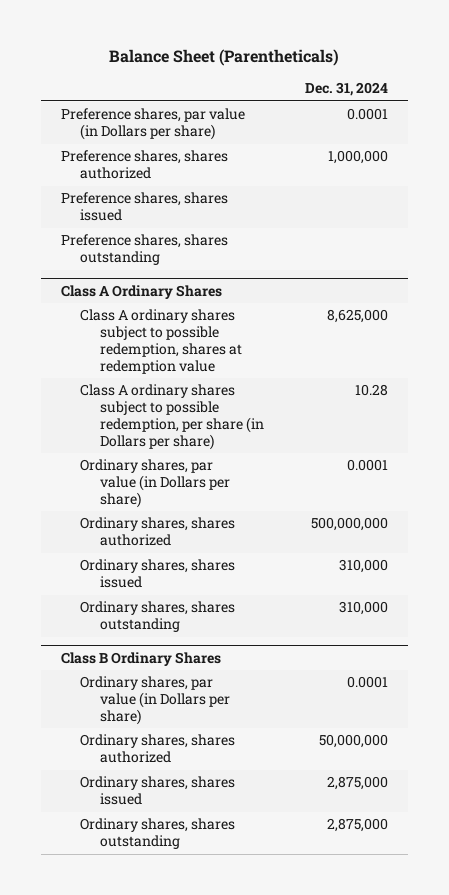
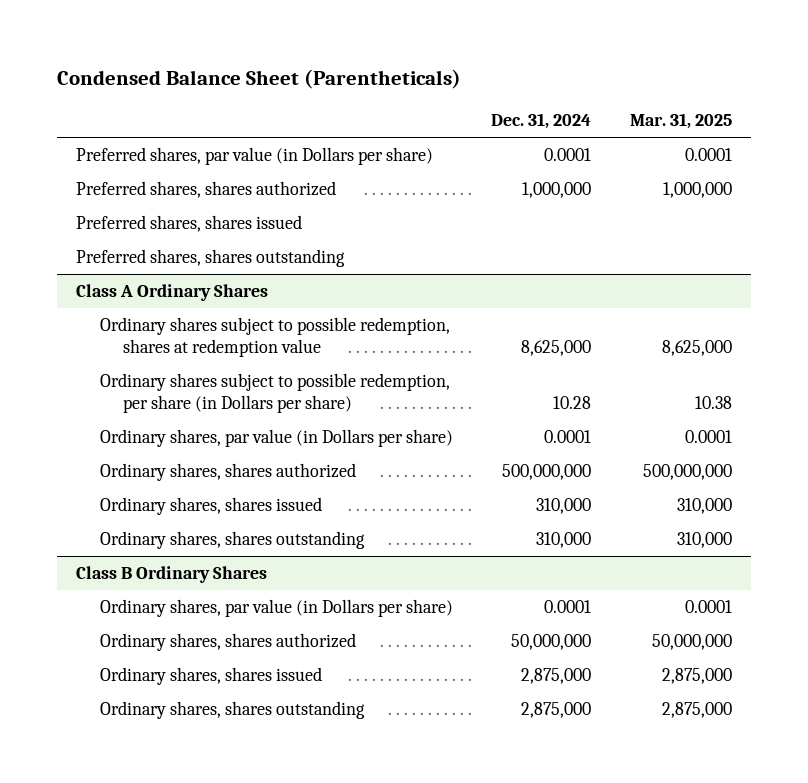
[109,49,340,67] Balance Sheet (Parentheticals) -> [56,68,461,89] Condensed Balance Sheet (Parentheticals)
none -> [629,113,732,130] Mar. 31, 2025
[61,108,246,141] Preference shares, par value (in Dollars per share) -> [75,147,433,166] Preferred shares, par value (in Dollars per share)
[61,150,229,180] Preference shares, shares authorized -> [75,181,336,199] Preferred shares, shares authorized
[61,192,229,222] Preference shares, shares issued -> [75,215,302,233] Preferred shares, shares issued
[61,234,229,266] Preference shares, shares outstanding -> [75,249,345,268] Preferred shares, shares outstanding
[80,309,242,374] Class A ordinary shares subject to possible redemption, shares at redemption value -> [99,317,450,358] Ordinary shares subject to possible redemption, shares at redemption value
[80,384,264,450] Class A ordinary shares subject to possible redemption, per share (in Dollars per share) -> [99,373,450,414] Ordinary shares subject to possible redemption, per share (in Dollars per share)

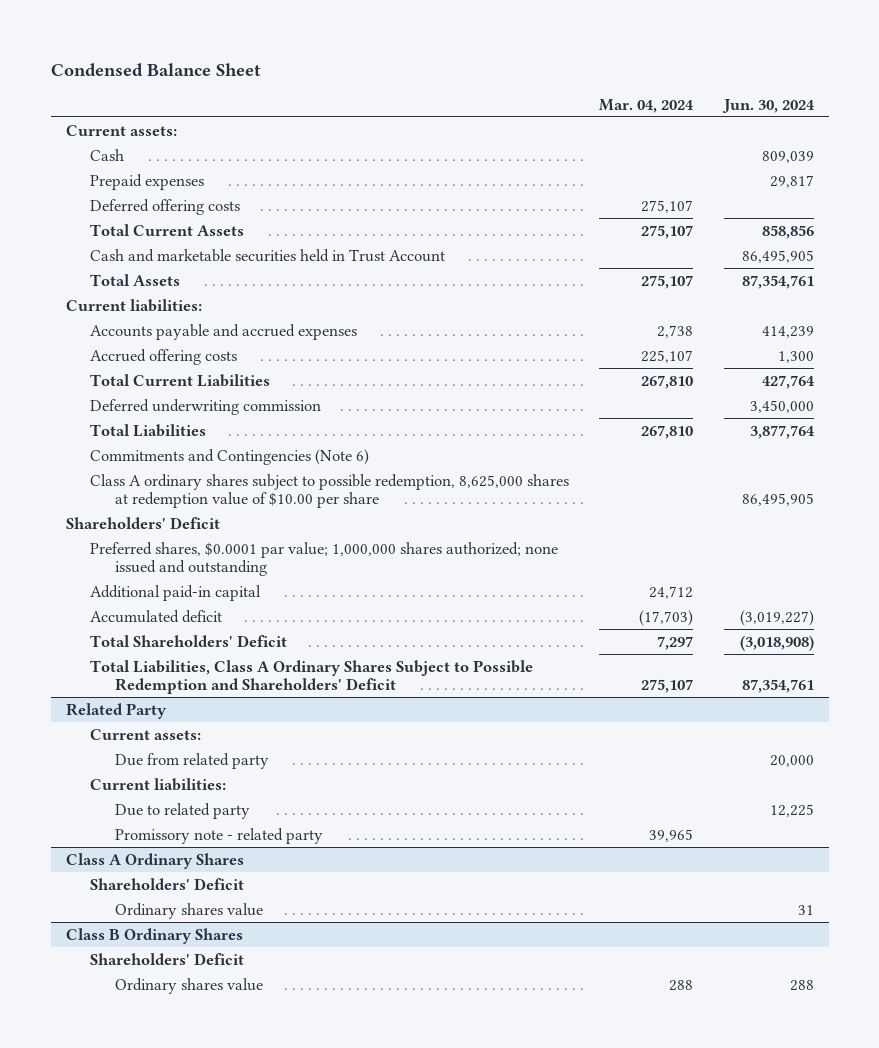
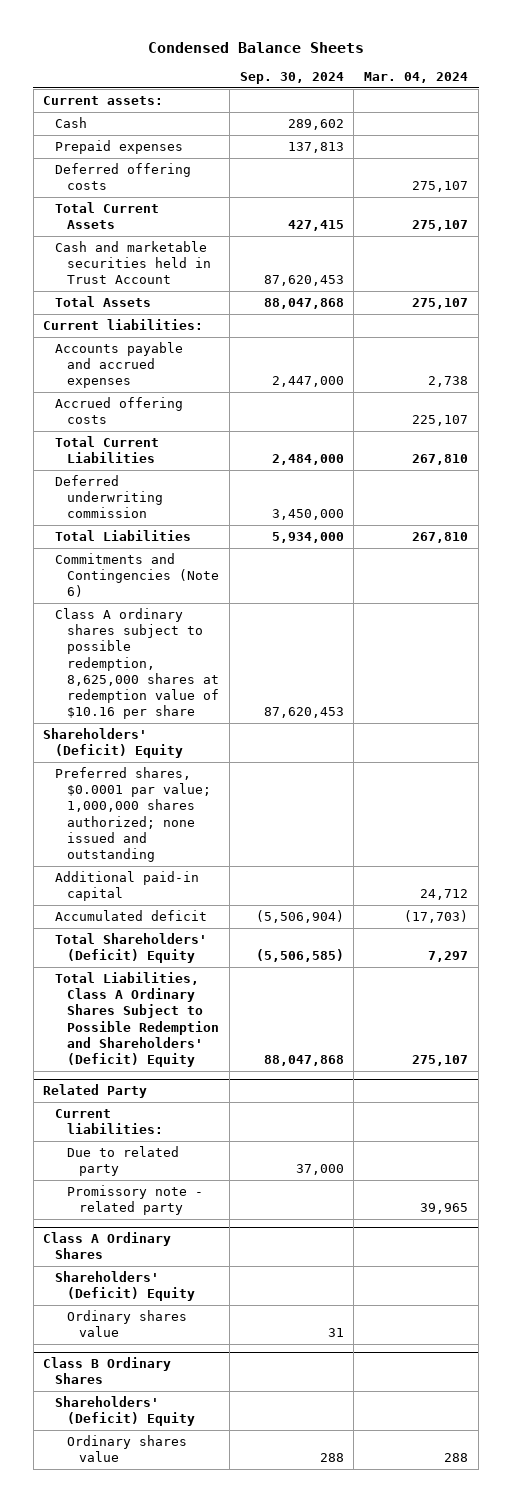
[50,62,261,77] Condensed Balance Sheet -> [147,41,364,53] Condensed Balance Sheets
[721,98,815,113] Jun. 30, 2024 -> none
none -> [239,72,344,85] Sep. 30, 2024
[90,473,570,509] Class A ordinary shares subject to possible redemption, 8,625,000 shares at redemption value of $10.00 per share -> [55,607,219,720] Class A ordinary shares subject to possible redemption, 8,625,000 shares at redemption value of $10.16 per share
[65,516,220,529] Shareholders' Deficit -> [43,727,184,759] Shareholders' (Deficit) Equity
[90,634,288,647] Total Shareholders' Deficit -> [55,932,208,964] Total Shareholders' (Deficit) Equity
[90,659,534,695] Total Liabilities, Class A Ordinary Shares Subject to Possible Redemption and Shareholders' Deficit -> [55,971,219,1068] Total Liabilities, Class A Ordinary Shares Subject to Possible Redemption and Shareholders' (Deficit) Equity
[90,728,202,740] Current assets: -> none
[114,752,269,769] Due from related party -> none
[90,877,245,890] Shareholders' Deficit -> [55,1270,195,1302] Shareholders' (Deficit) Equity
[90,952,245,965] Shareholders' Deficit -> [55,1395,195,1427] Shareholders' (Deficit) Equity

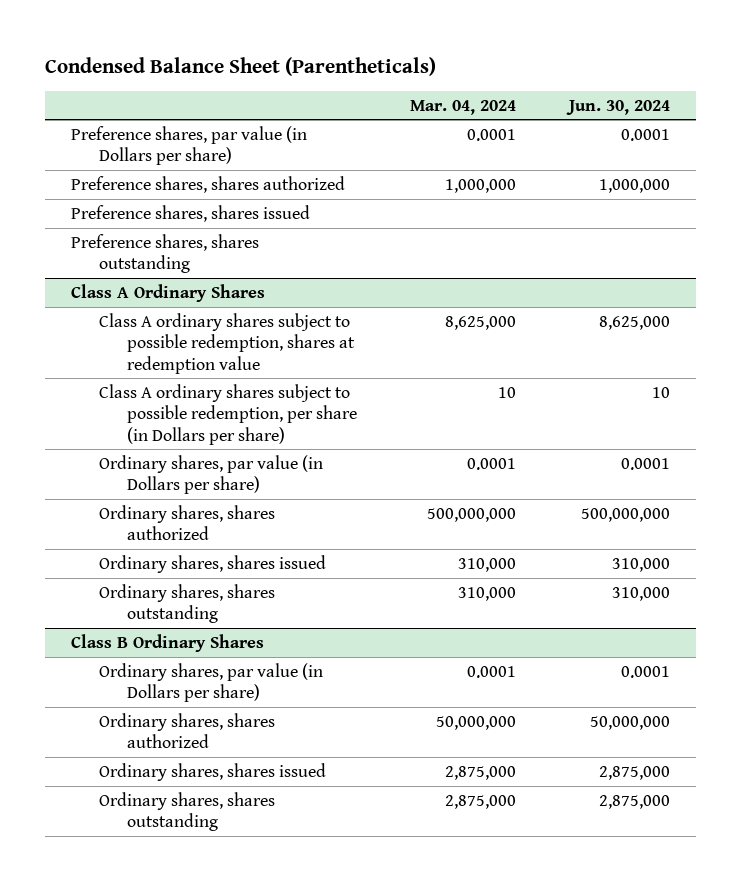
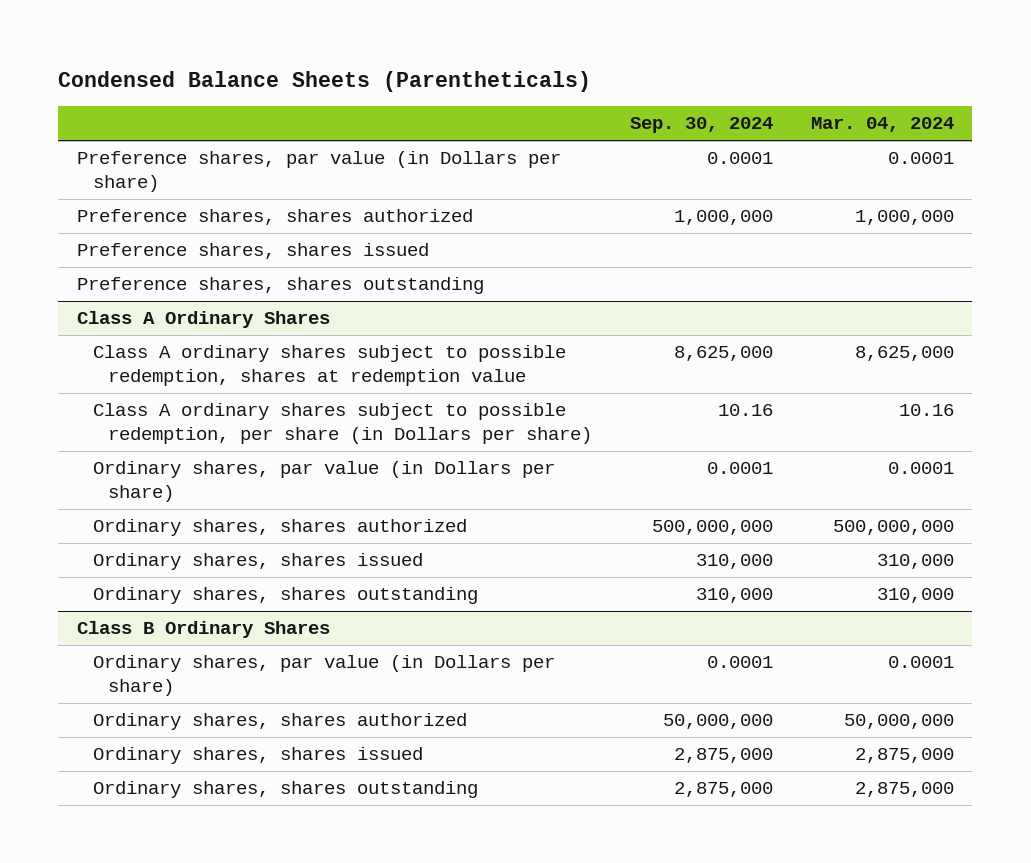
[44,56,436,76] Condensed Balance Sheet (Parentheticals) -> [58,71,592,93] Condensed Balance Sheets (Parentheticals)
[565,99,670,115] Jun. 30, 2024 -> none
none -> [629,117,773,134] Sep. 30, 2024
[497,386,516,398] 10 -> [898,404,954,417] 10.16

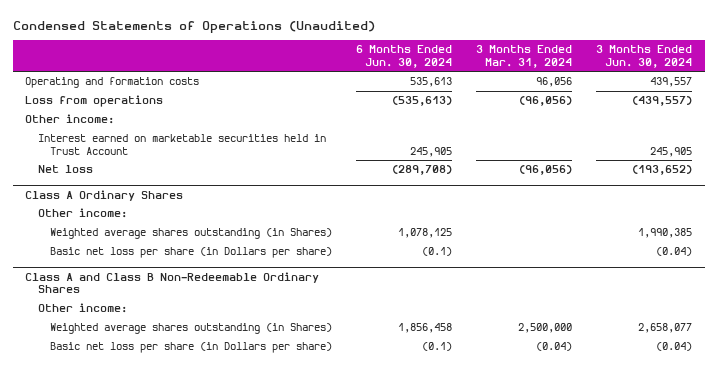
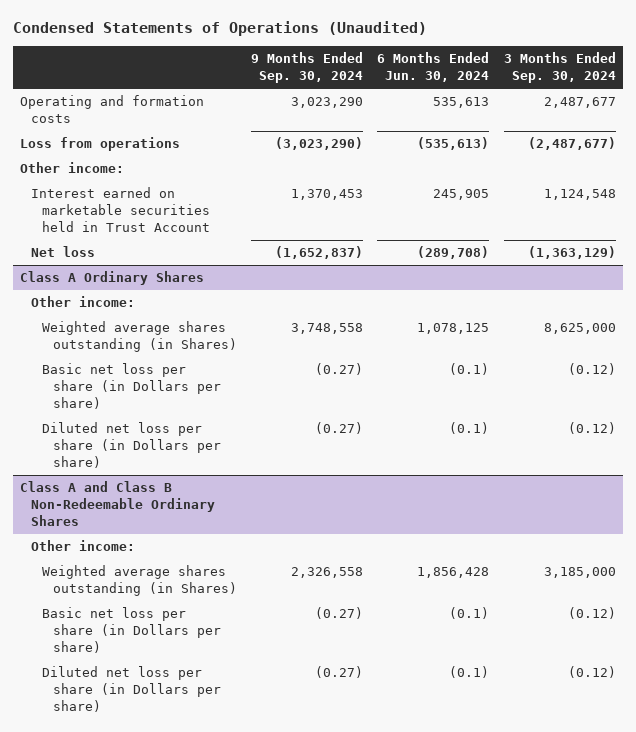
[476,45,573,69] 3 Months Ended Mar. 31, 2024 -> none
[596,45,693,69] 3 Months Ended Jun. 30, 2024 -> none
none -> [251,52,364,84] 9 Months Ended Sep. 30, 2024
none -> [503,52,616,84] 3 Months Ended Sep. 30, 2024
none -> [42,422,222,468] Diluted net loss per share (in Dollars per share)
[398,323,453,334] 1,856,458 -> [417,567,490,579] 1,856,428
none -> [42,666,222,712] Diluted net loss per share (in Dollars per share)

